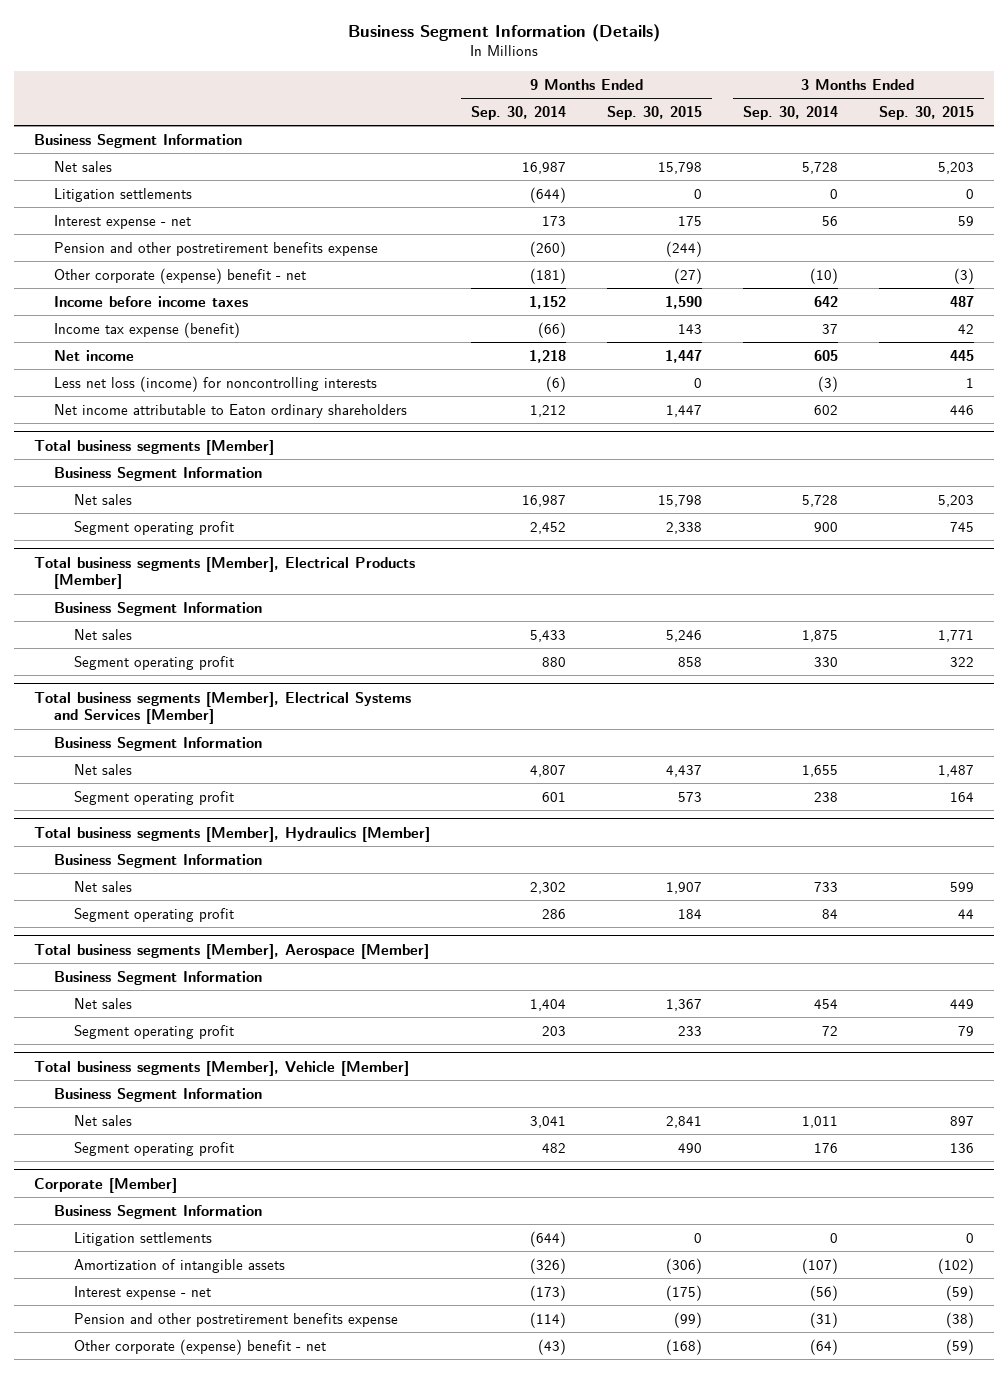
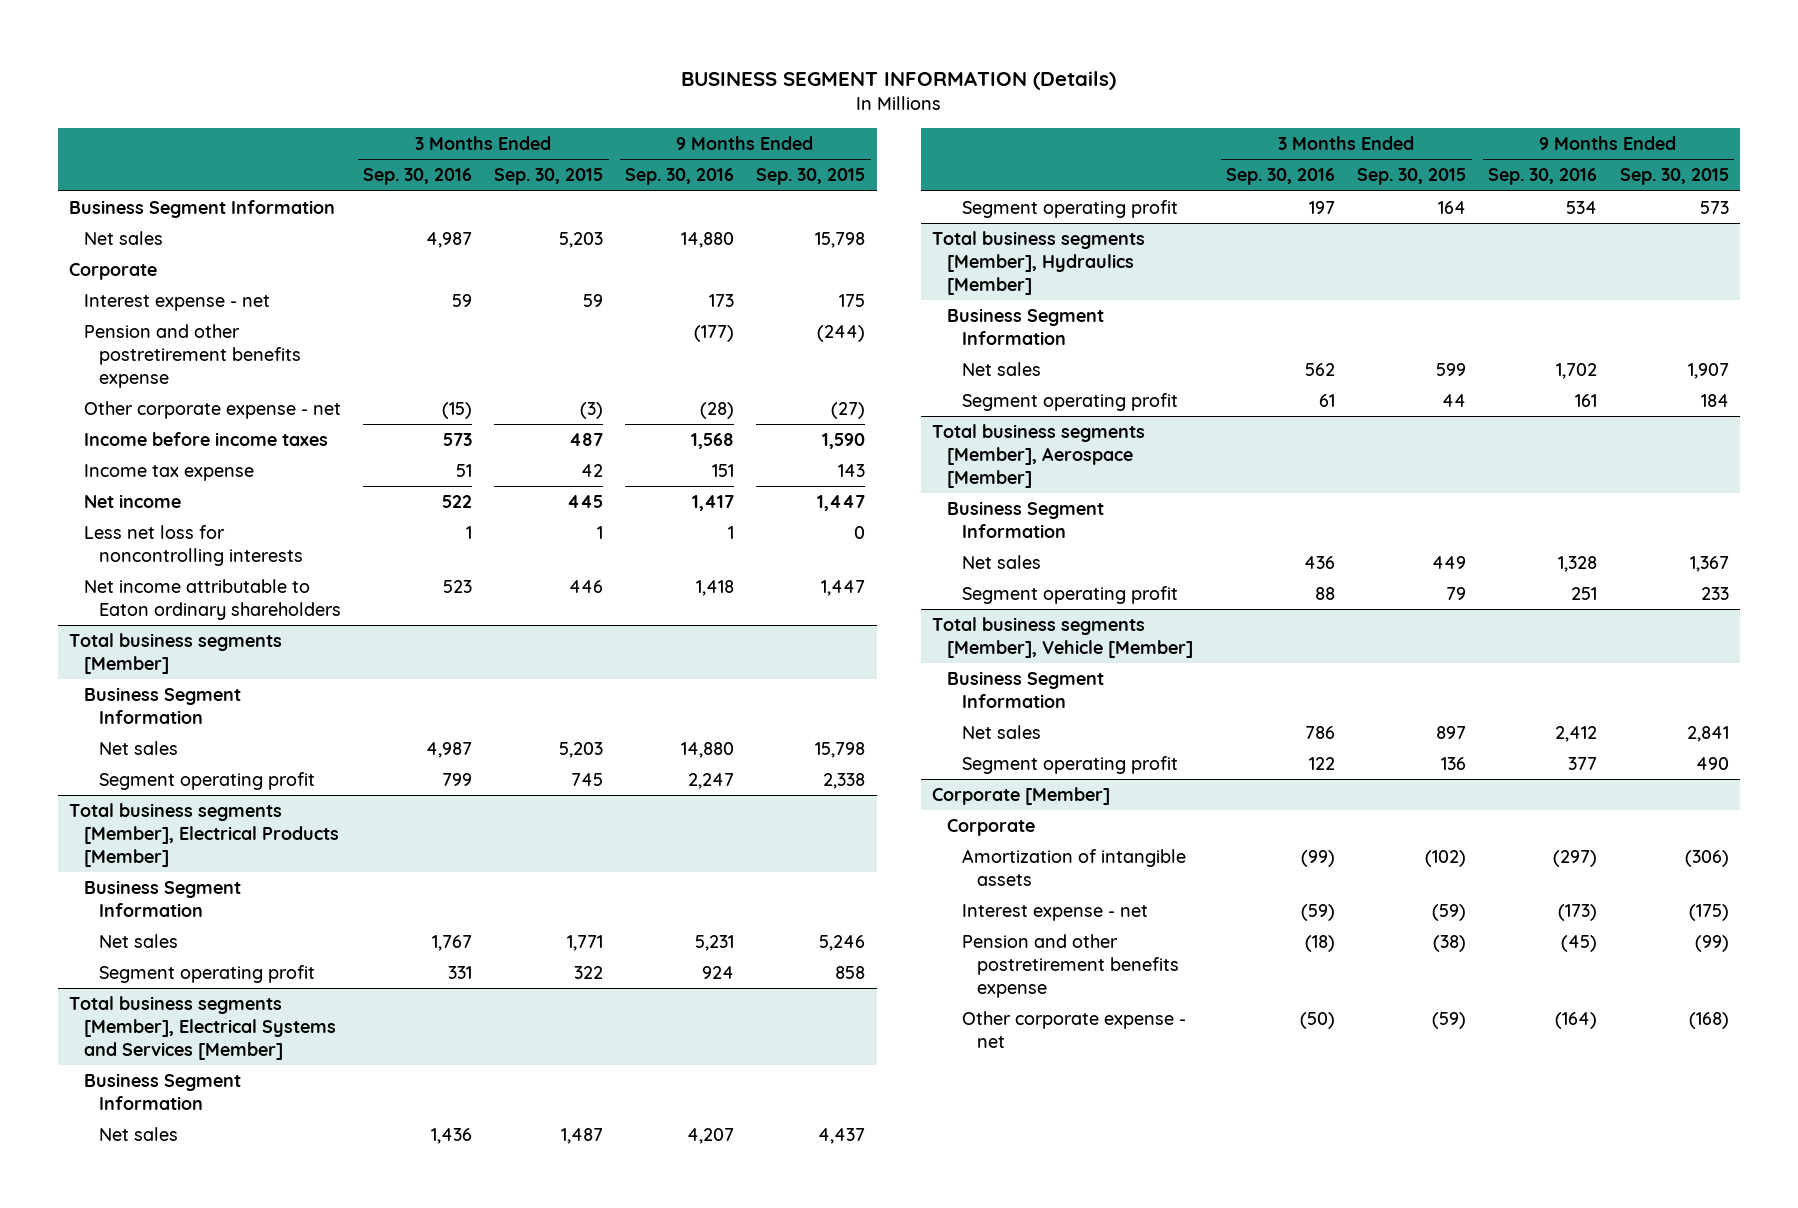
[348,23,661,42] Business Segment Information (Details) -> [680,70,1116,90] BUSINESS SEGMENT INFORMATION (Details)
[471,105,567,120] Sep. 30, 2014 -> none
[742,105,838,120] Sep. 30, 2014 -> none
none -> [363,168,473,186] Sep. 30, 2016
none -> [625,168,735,186] Sep. 30, 2016
[54,187,193,202] Litigation settlements -> none
none -> [69,263,158,281] Corporate
[54,267,307,284] Other corporate (expense) benefit - net -> [84,401,342,420] Other corporate expense - net
[54,321,241,338] Income tax expense (benefit) -> [84,464,255,482] Income tax expense
[54,375,378,392] Less net loss (income) for noncontrolling interests -> [84,525,304,567] Less net loss for noncontrolling interests
[54,1204,263,1219] Business Segment Information -> none
[73,1231,212,1246] Litigation settlements -> none
none -> [947,819,1036,837] Corporate
[73,1338,326,1355] Other corporate (expense) benefit - net -> [962,1011,1187,1049] Other corporate expense - net

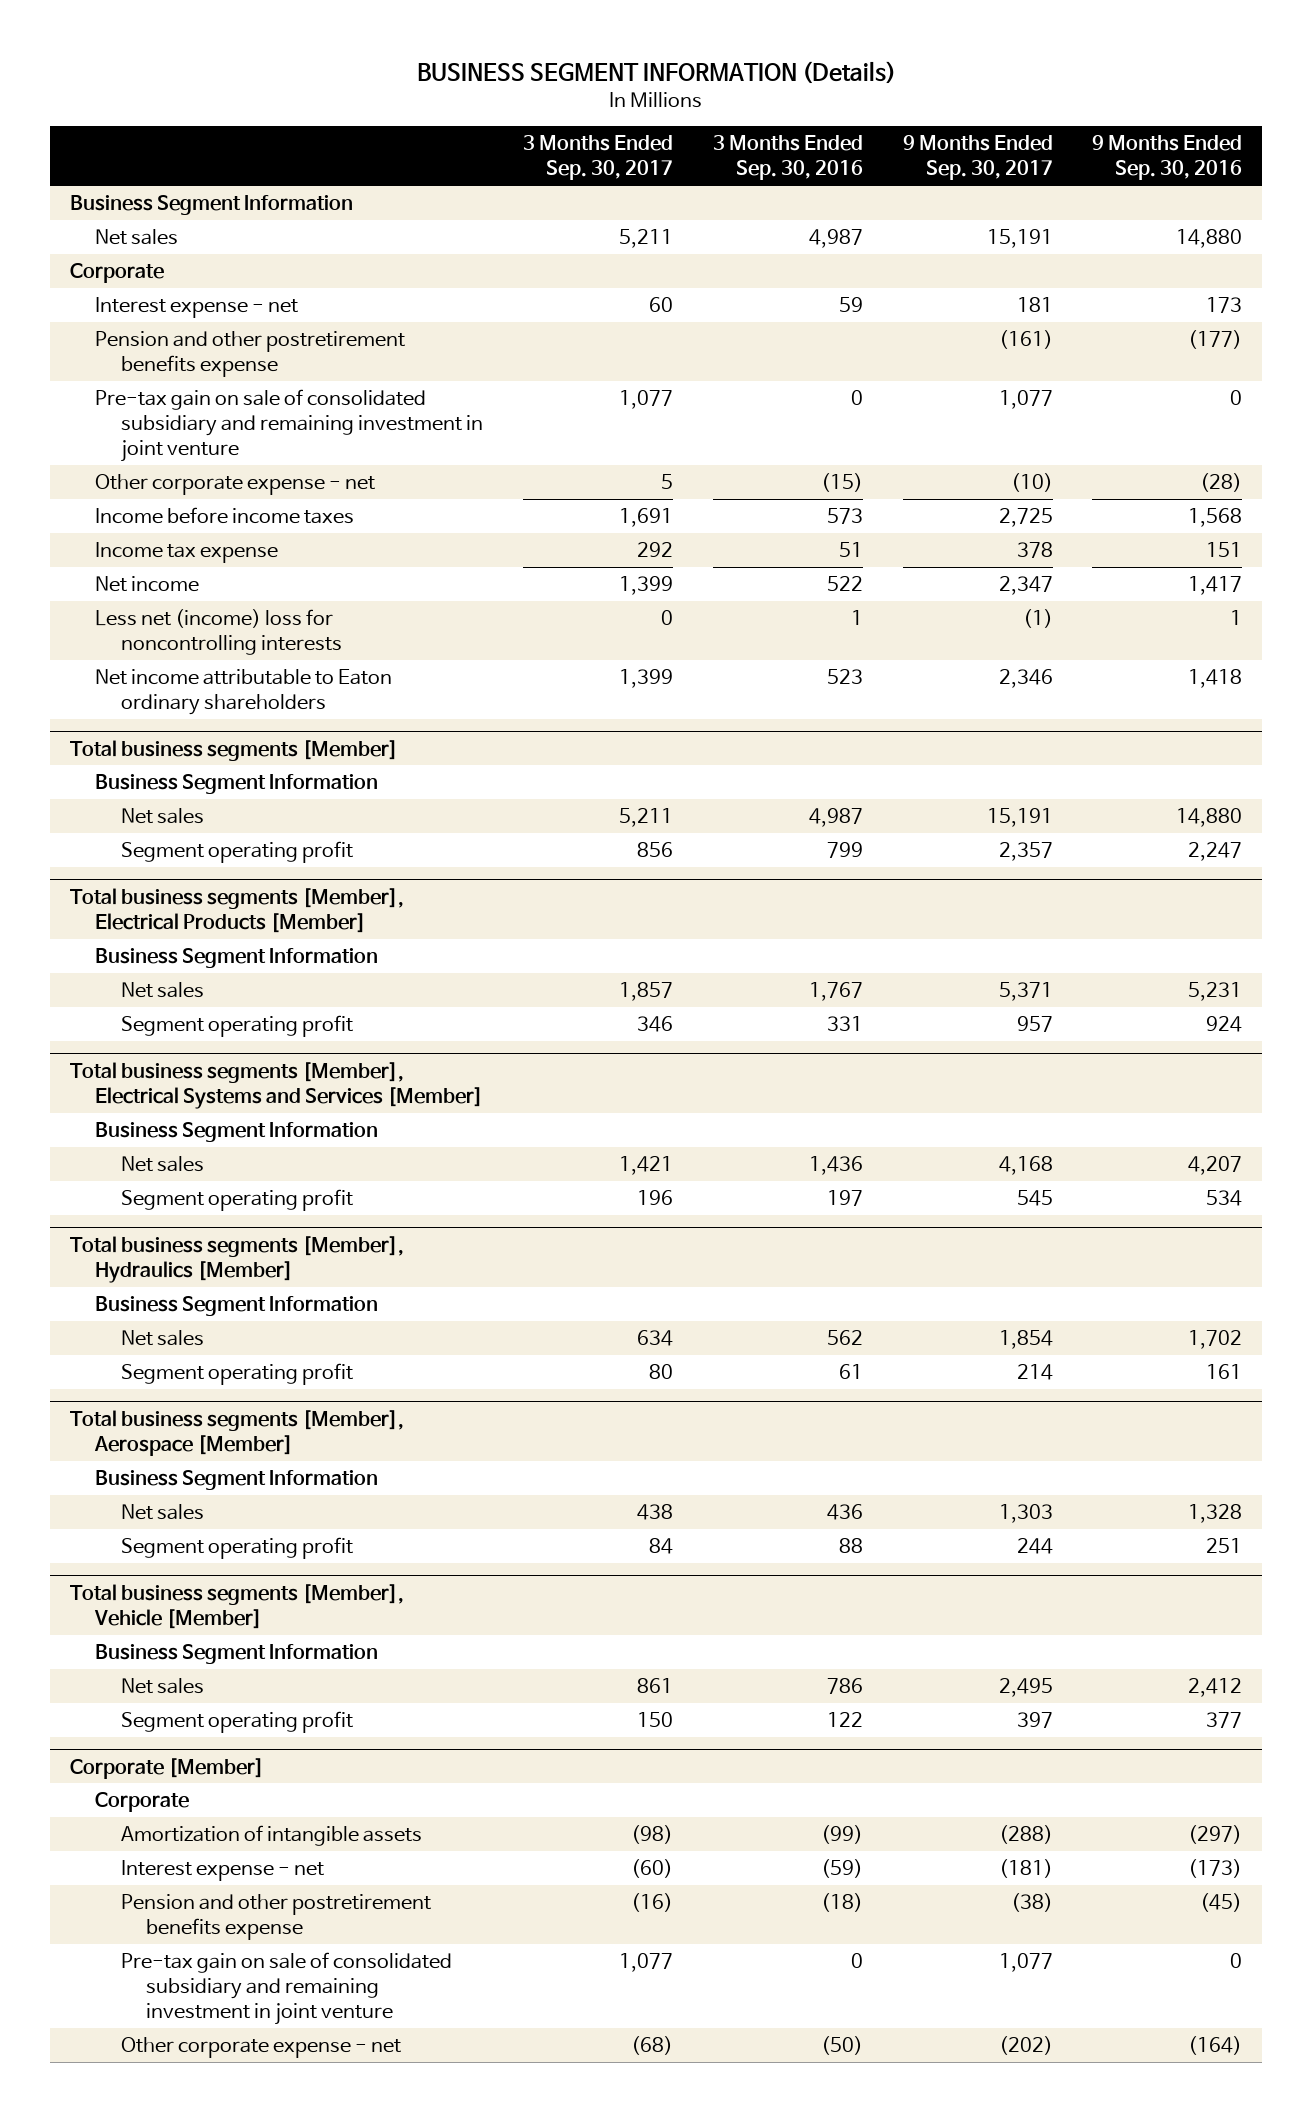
[494,168,604,186] Sep. 30, 2015 -> none
[756,168,866,186] Sep. 30, 2015 -> none
none -> [523,135,674,181] 3 Months Ended Sep. 30, 2017
none -> [902,135,1053,181] 9 Months Ended Sep. 30, 2017
none -> [95,388,483,463] Pre-tax gain on sale of consolidated subsidiary and remaining investment in joint venture
[84,525,304,567] Less net loss for noncontrolling interests -> [95,608,342,656] Less net (income) loss for noncontrolling interests
none -> [120,1951,452,2026] Pre-tax gain on sale of consolidated subsidiary and remaining investment in joint venture

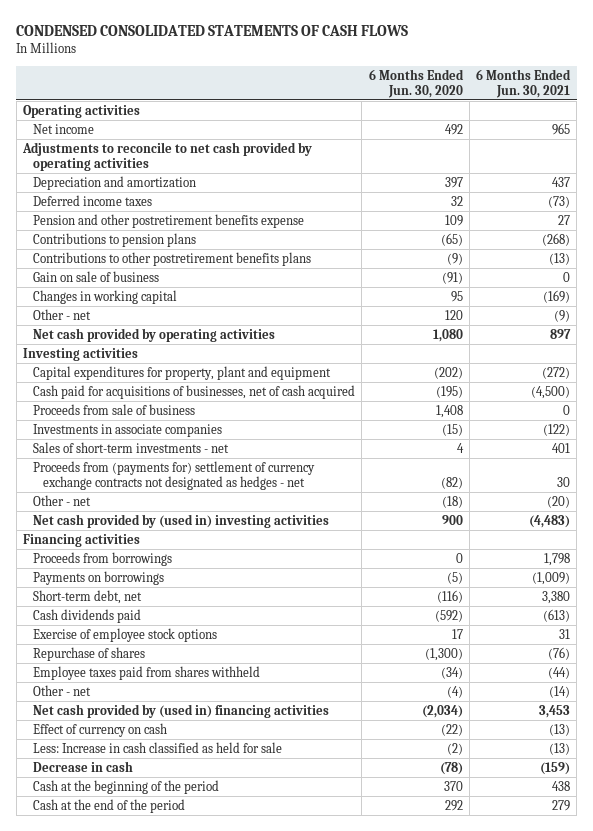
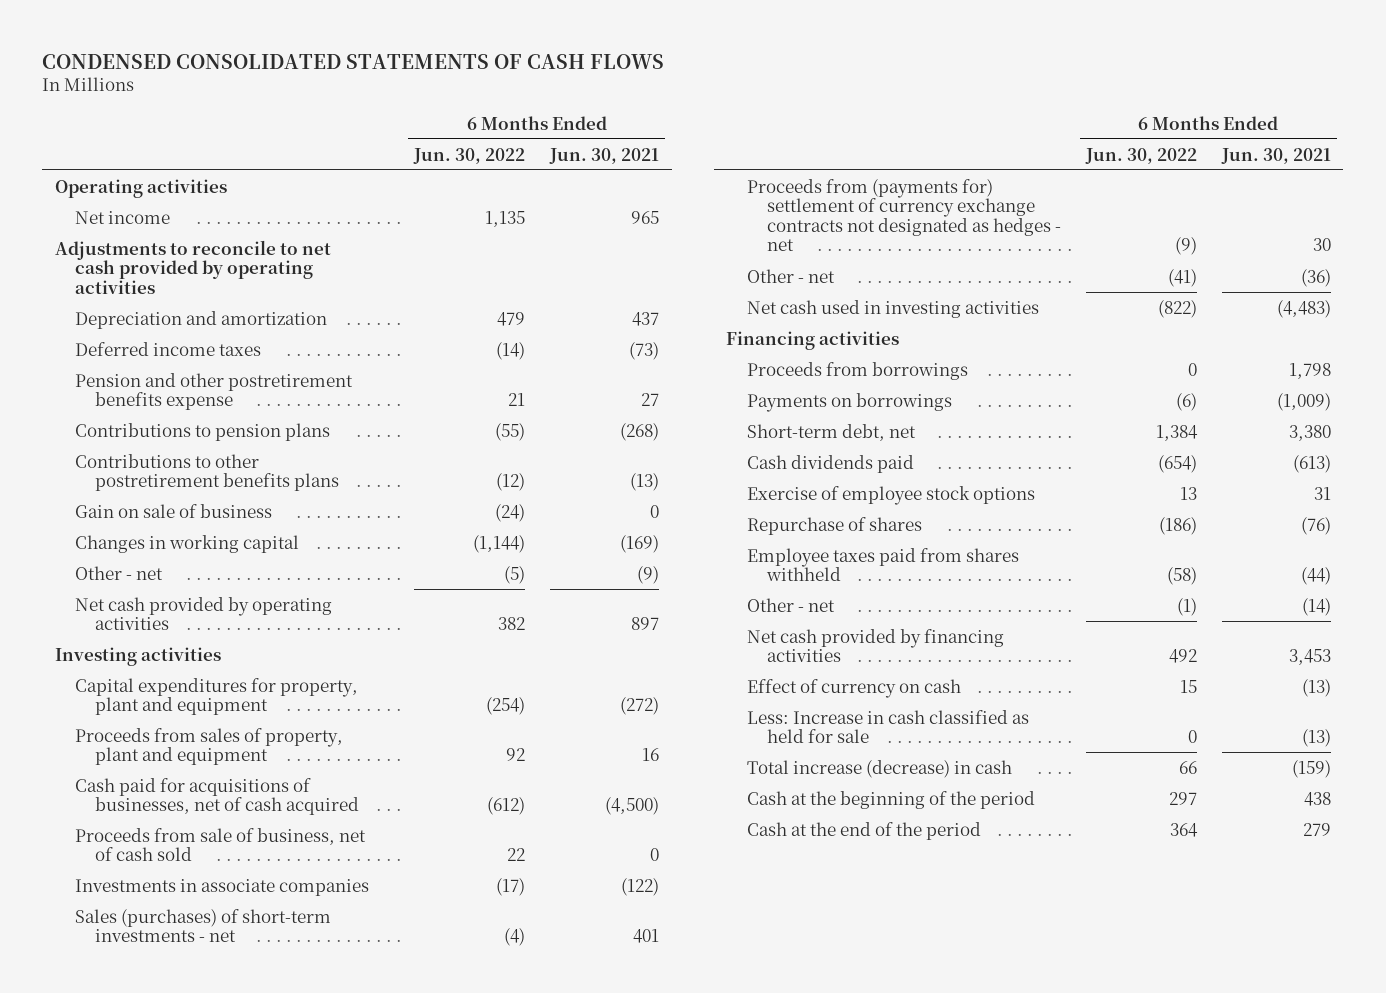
[368,68,464,98] 6 Months Ended Jun. 30, 2020 -> none
none -> [413,147,526,164] Jun. 30, 2022
none -> [75,727,344,766] Proceeds from sales of property, plant and equipment
[32,403,195,415] Proceeds from sale of business -> [75,827,367,862] Proceeds from sale of business, net of cash sold
[32,441,229,453] Sales of short-term investments - net -> [75,908,332,943] Sales (purchases) of short-term investments - net
[547,495,571,508] (20) -> [1300,268,1331,287] (36)
[32,513,329,528] Net cash provided by (used in) investing activities -> [746,299,1039,318] Net cash used in investing activities
[32,703,329,718] Net cash provided by (used in) financing activities -> [746,628,1004,663] Net cash provided by financing activities
[32,760,133,772] Decrease in cash -> [746,759,1012,778] Total increase (decrease) in cash

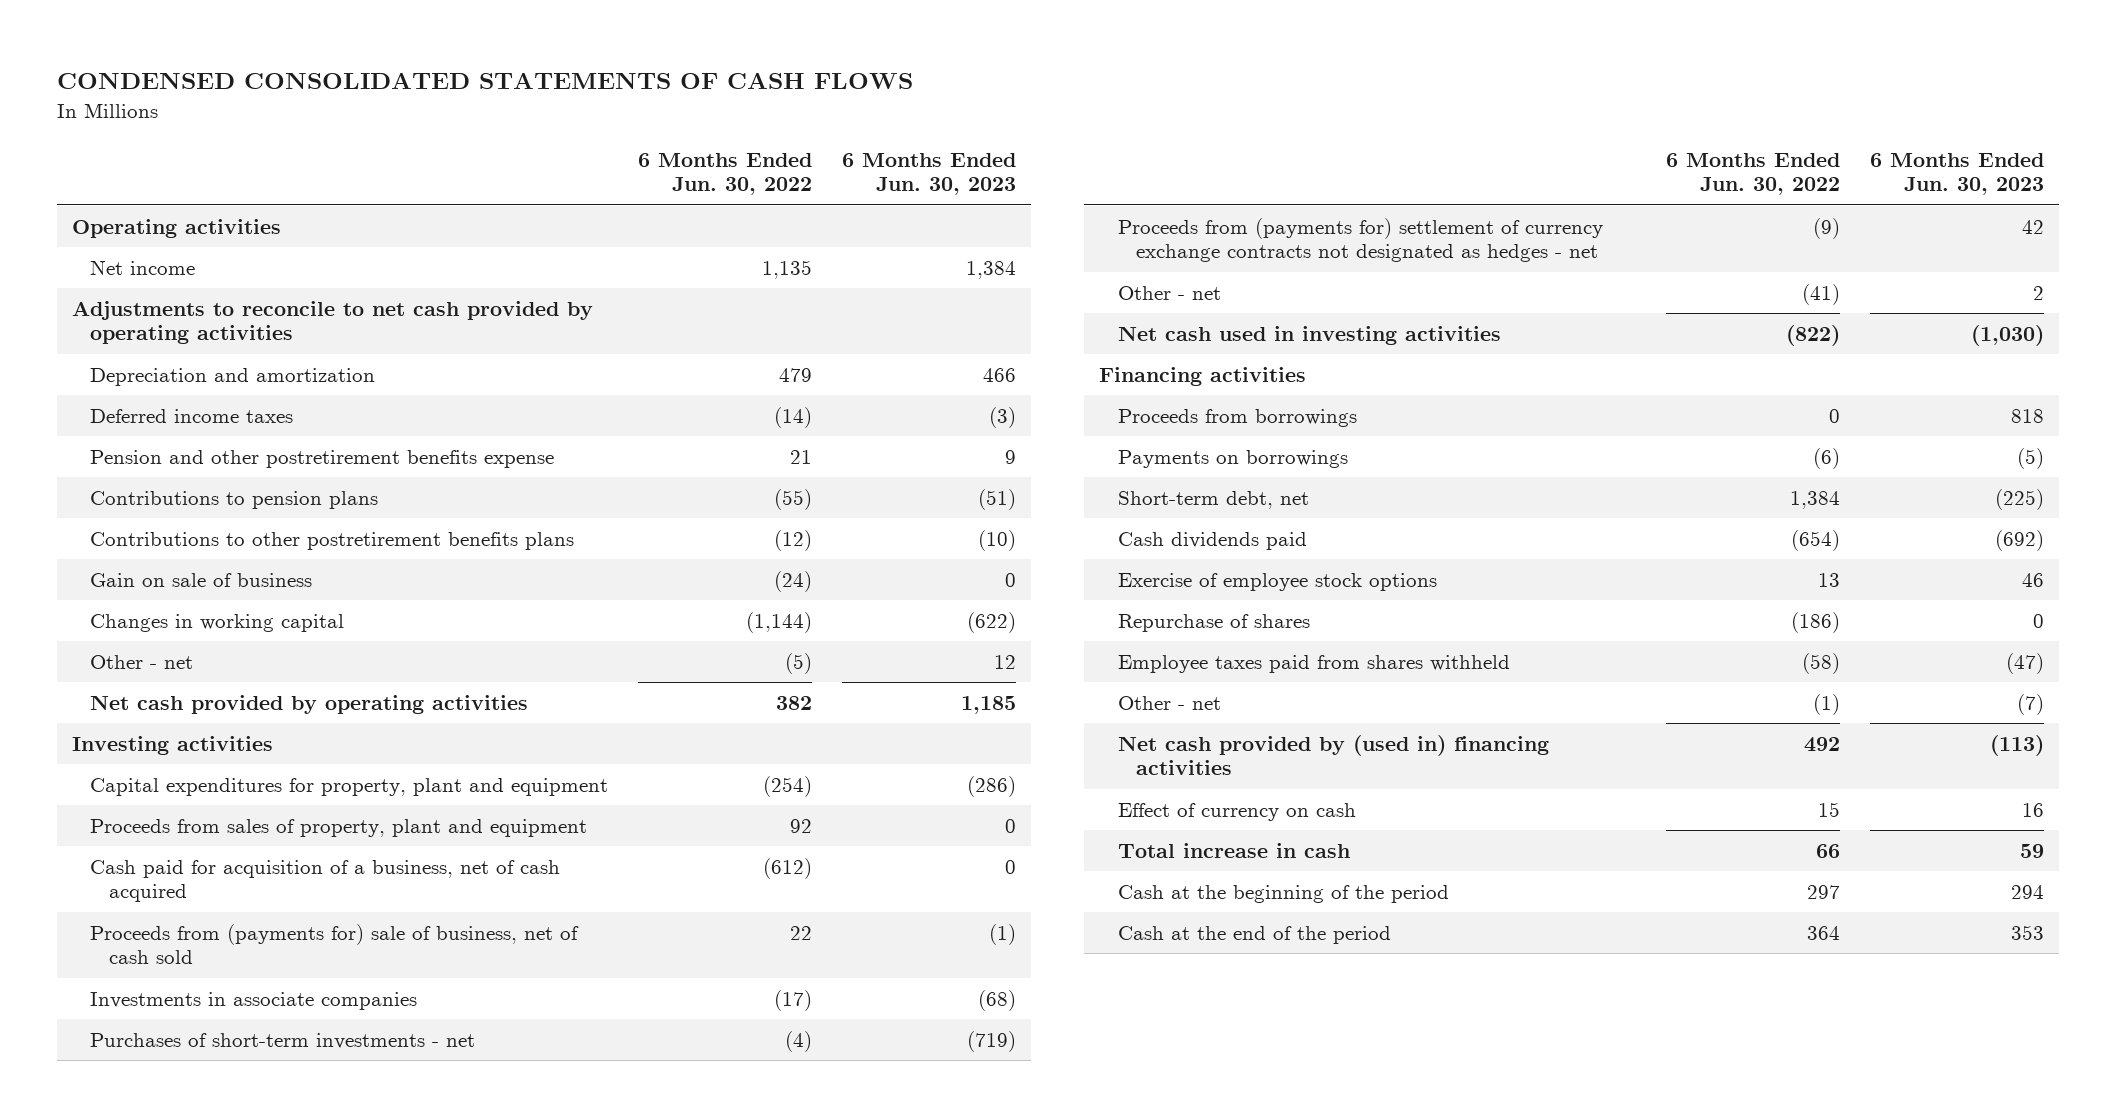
[549,147,660,164] Jun. 30, 2021 -> none
none -> [842,152,1017,196] 6 Months Ended Jun. 30, 2023
[75,777,360,816] Cash paid for acquisitions of businesses, net of cash acquired -> [90,859,561,903] Cash paid for acquisition of a business, net of cash acquired
[75,827,367,862] Proceeds from sale of business, net of cash sold -> [90,923,580,965] Proceeds from (payments for) sale of business, net of cash sold
[75,908,332,943] Sales (purchases) of short-term investments - net -> [90,1032,476,1049] Purchases of short-term investments - net
[746,628,1004,663] Net cash provided by financing activities -> [1117,734,1549,776] Net cash provided by (used in) financing activities
[746,709,1029,744] Less: Increase in cash classified as held for sale -> none
[746,759,1012,778] Total increase (decrease) in cash -> [1117,842,1350,858] Total increase in cash

